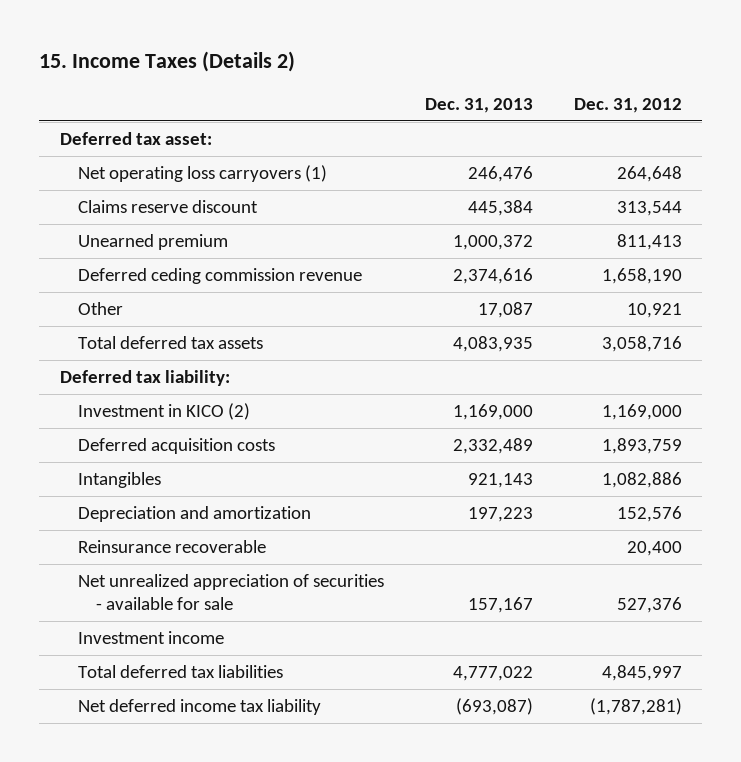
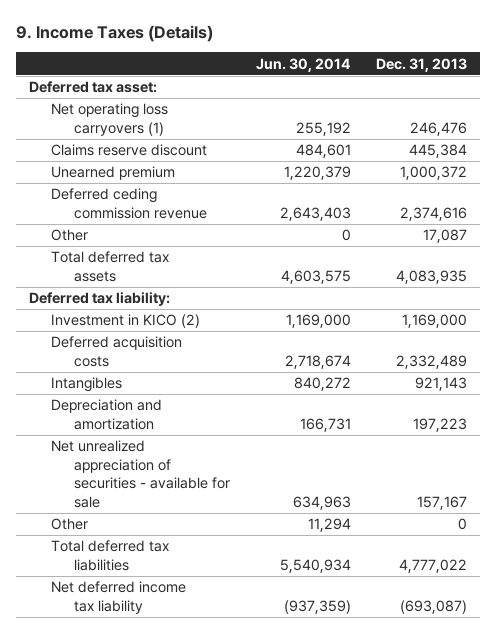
[39,51,296,73] 15. Income Taxes (Details 2) -> [15,25,213,43] 9. Income Taxes (Details)
[573,97,682,113] Dec. 31, 2012 -> none
none -> [255,57,351,72] Jun. 30, 2014
[77,539,266,553] Reinsurance recoverable -> none
[77,630,224,644] Investment income -> none
none -> [51,518,89,531] Other

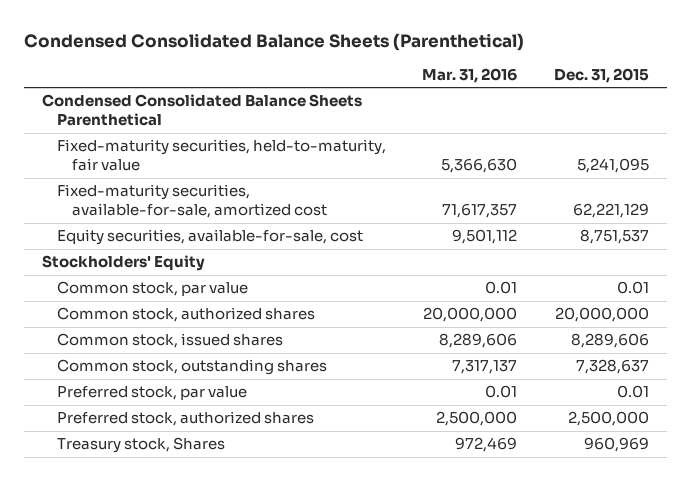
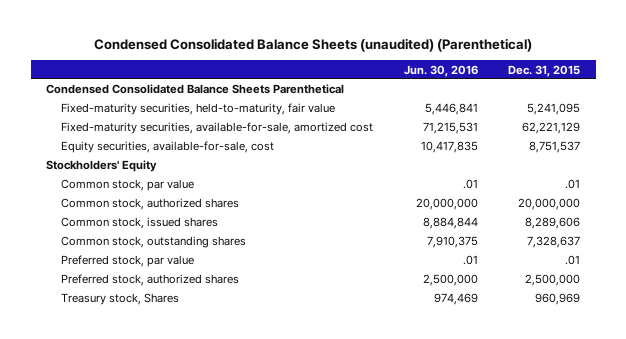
[23,32,524,51] Condensed Consolidated Balance Sheets (Parenthetical) -> [94,37,533,52] Condensed Consolidated Balance Sheets (unaudited) (Parenthetical)
[422,67,518,83] Mar. 31, 2016 -> none
none -> [403,64,478,77] Jun. 30, 2016
[616,281,649,295] 0.01 -> [565,179,581,190] .01
[616,385,649,399] 0.01 -> [565,255,581,266] .01

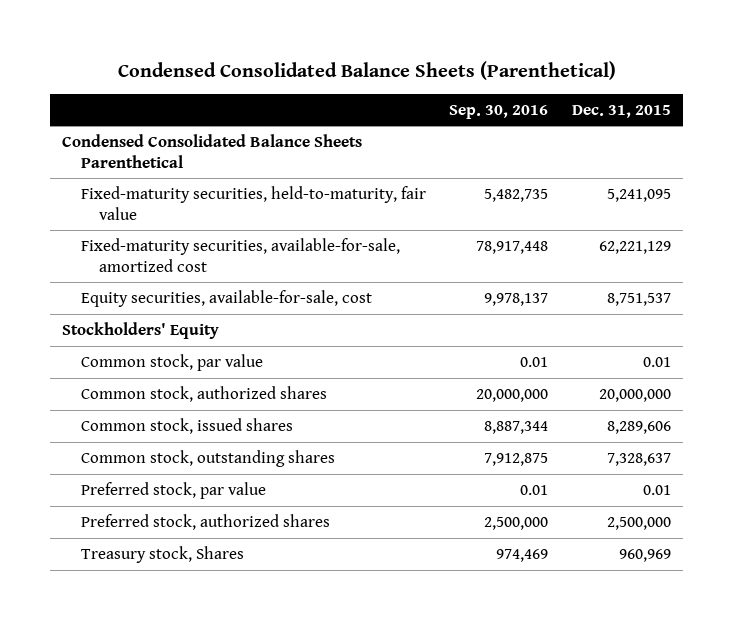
[94,37,533,52] Condensed Consolidated Balance Sheets (unaudited) (Parenthetical) -> [117,60,616,80] Condensed Consolidated Balance Sheets (Parenthetical)
[403,64,478,77] Jun. 30, 2016 -> none
none -> [449,104,549,119] Sep. 30, 2016
[565,179,581,190] .01 -> [643,357,672,368] 0.01
[565,255,581,266] .01 -> [643,485,672,496] 0.01

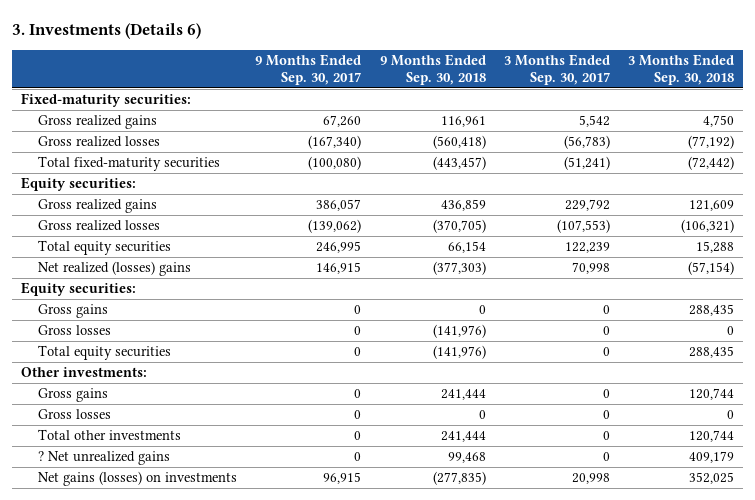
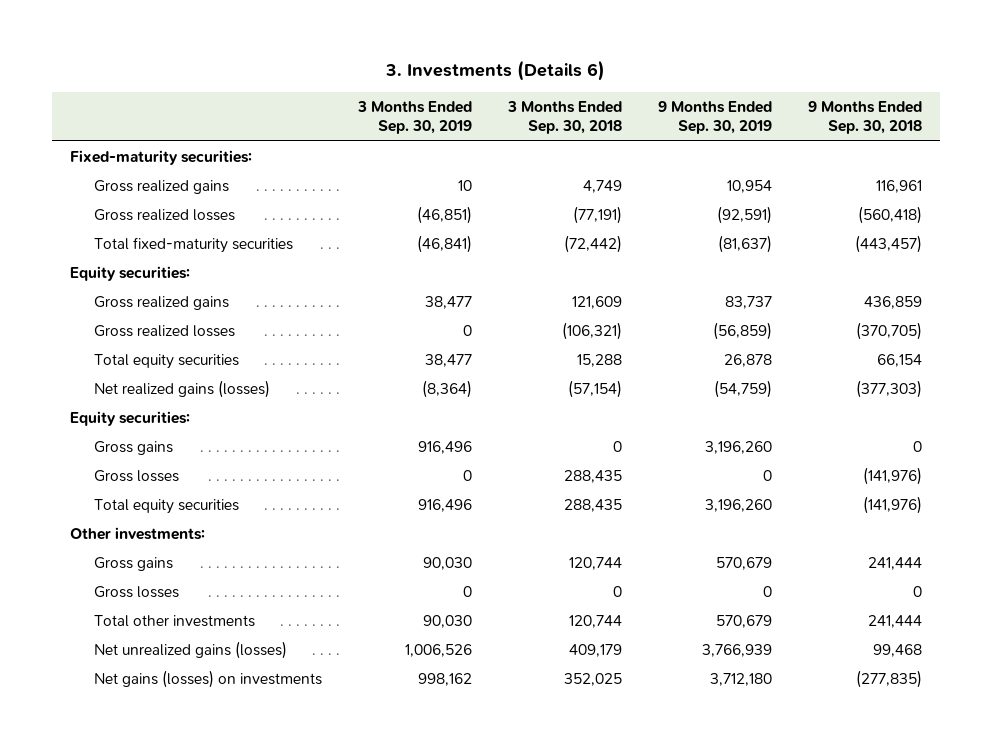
[255,53,362,85] 9 Months Ended Sep. 30, 2017 -> none
[503,53,610,85] 3 Months Ended Sep. 30, 2017 -> none
none -> [356,100,472,135] 3 Months Ended Sep. 30, 2019
none -> [658,100,773,135] 9 Months Ended Sep. 30, 2019
[702,115,734,128] 4,750 -> [582,180,622,194] 4,749
[687,135,734,150] (77,192) -> [572,206,622,225] (77,191)
[38,261,192,277] Net realized (losses) gains -> [93,380,270,399] Net realized gains (losses)
[688,304,734,317] 288,435 -> [612,441,622,453] 0
[726,326,734,336] 0 -> [563,470,622,484] 288,435
[38,451,171,466] ? Net unrealized gains -> [93,641,287,660] Net unrealized gains (losses)

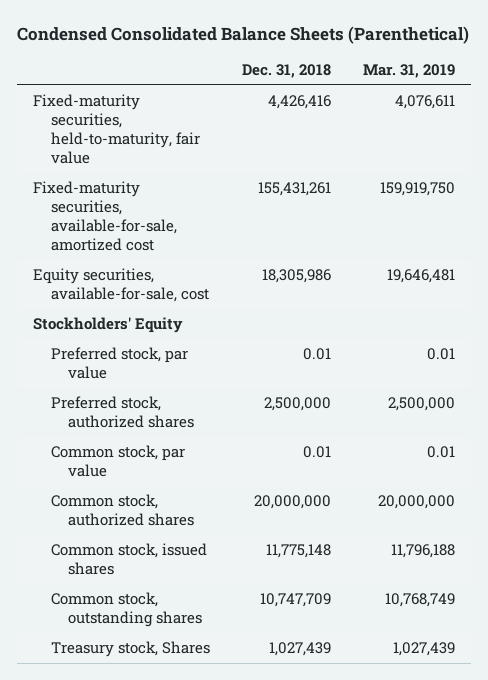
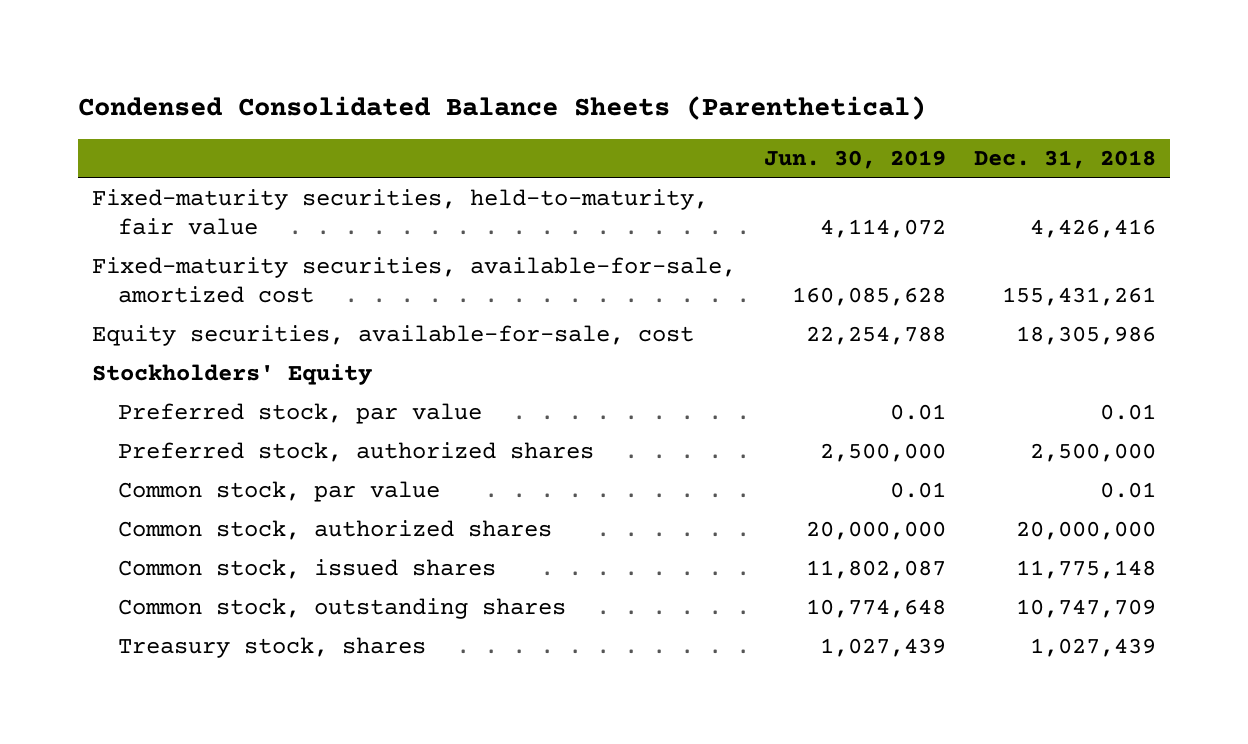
[363,63,456,78] Mar. 31, 2019 -> none
none -> [763,150,946,170] Jun. 30, 2019
[50,641,210,658] Treasury stock, Shares -> [117,637,426,659] Treasury stock, shares

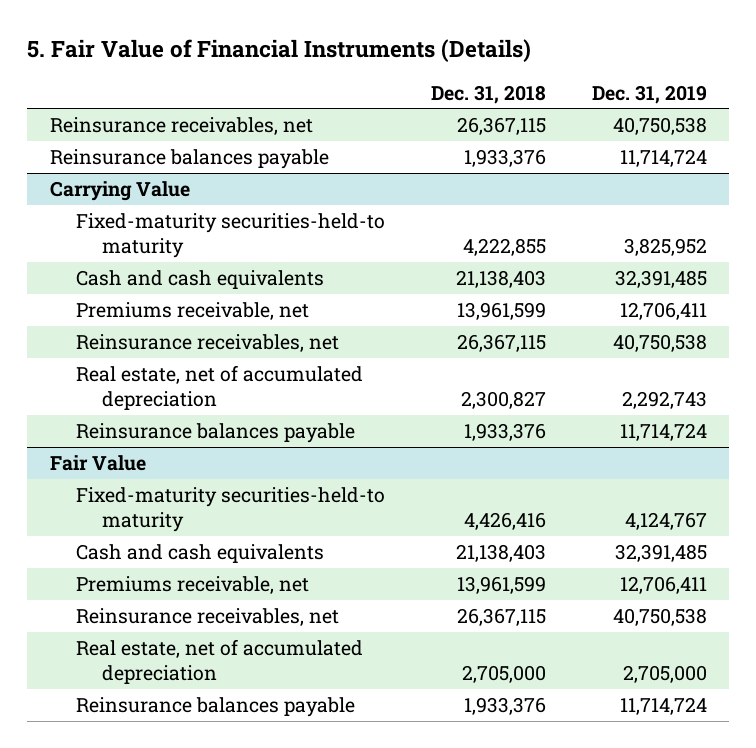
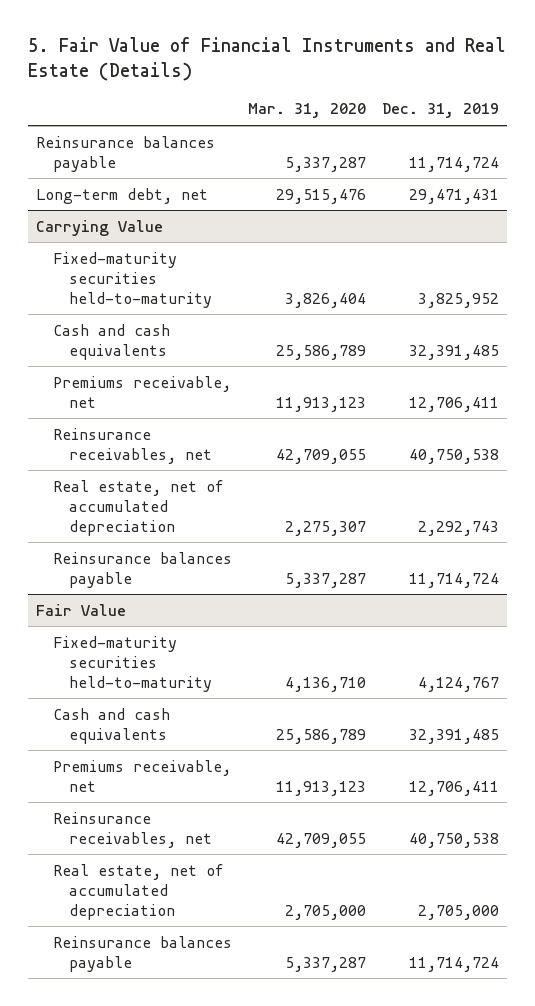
[26,39,531,63] 5. Fair Value of Financial Instruments (Details) -> [27,37,506,82] 5. Fair Value of Financial Instruments and Real Estate (Details)
[430,84,546,104] Dec. 31, 2018 -> none
none -> [247,103,366,119] Mar. 31, 2020
[49,116,313,135] Reinsurance receivables, net -> none
none -> [35,187,208,204] Long-term debt, net
[76,212,386,258] Fixed-maturity securities-held-to maturity -> [52,251,213,308] Fixed-maturity securities held-to-maturity
[76,486,386,532] Fixed-maturity securities-held-to maturity -> [52,635,213,692] Fixed-maturity securities held-to-maturity

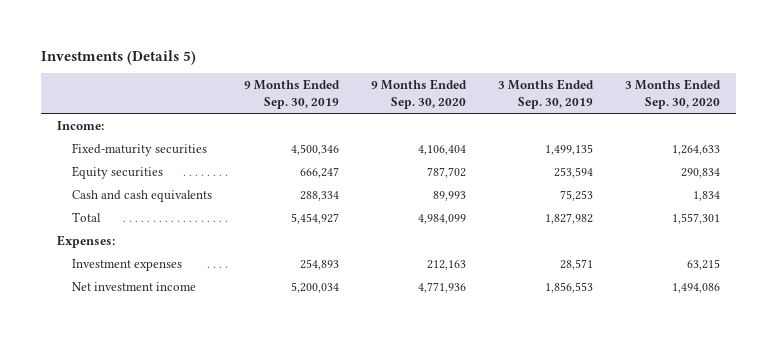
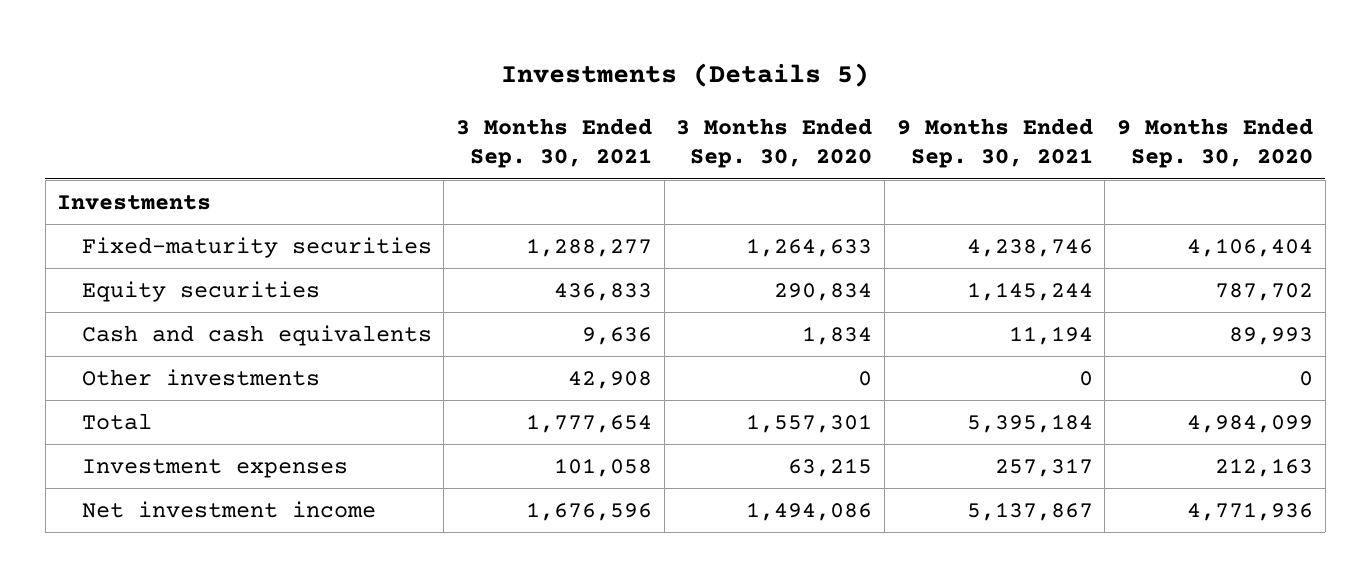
[244,79,341,109] 9 Months Ended Sep. 30, 2019 -> none
[498,79,595,109] 3 Months Ended Sep. 30, 2019 -> none
none -> [455,117,652,169] 3 Months Ended Sep. 30, 2021
none -> [896,117,1093,169] 9 Months Ended Sep. 30, 2021
[56,120,104,130] Income: -> none
none -> [57,194,212,210] Investments
none -> [81,368,320,386] Other investments
[56,234,115,248] Expenses: -> none

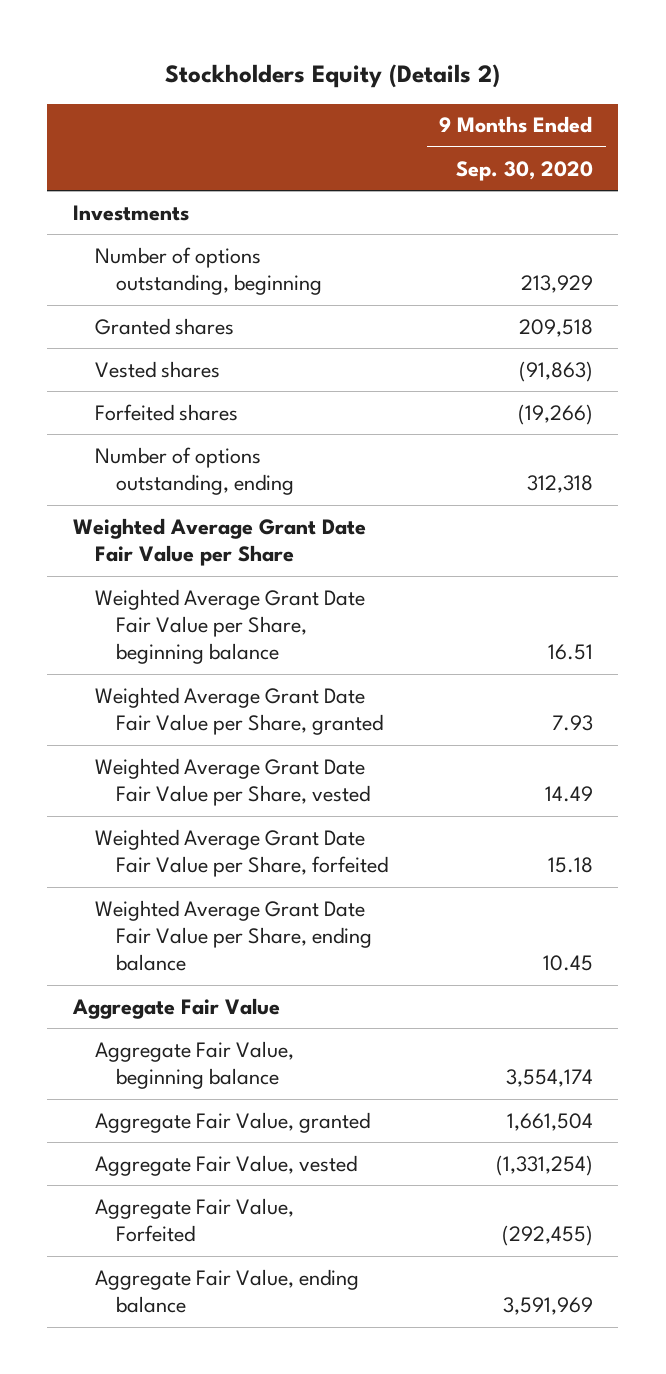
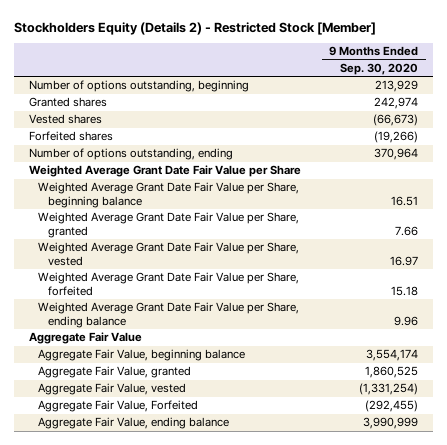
[164,63,500,88] Stockholders Equity (Details 2) -> [14,21,377,35] Stockholders Equity (Details 2) - Restricted Stock [Member]
[73,204,190,221] Investments -> none
[518,318,593,337] 209,518 -> [374,97,419,110] 242,974
[518,360,593,382] (91,863) -> [373,114,419,127] (66,673)
[526,475,593,494] 312,318 -> [374,148,419,161] 370,964
[551,715,593,732] 7.93 -> [395,225,419,236] 7.66
[544,786,593,803] 14.49 -> [390,255,419,266] 16.97
[542,955,593,972] 10.45 -> [394,315,419,326] 9.96
[506,1112,593,1131] 1,661,504 -> [365,366,419,379] 1,860,525
[502,1297,593,1316] 3,591,969 -> [363,417,419,430] 3,990,999

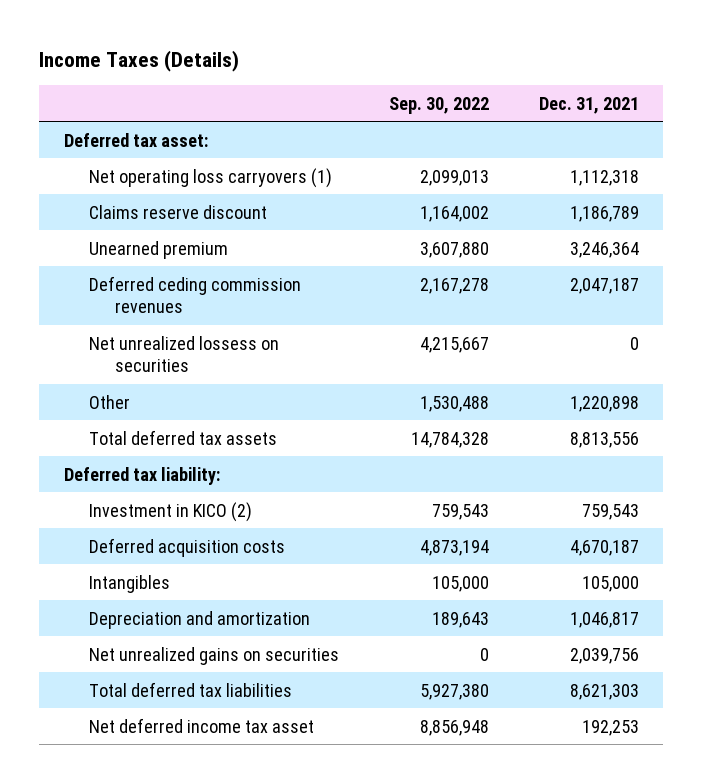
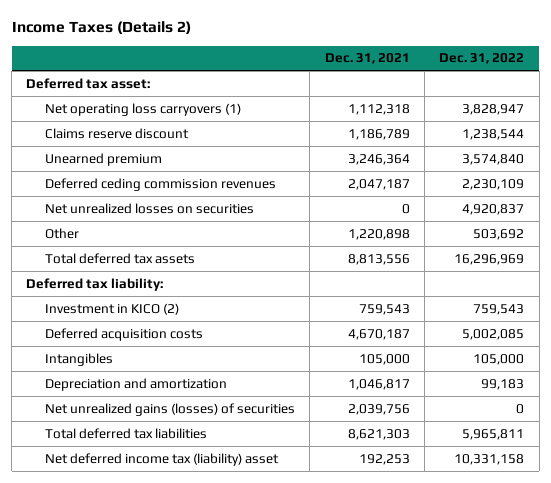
[38,49,239,72] Income Taxes (Details) -> [11,21,191,35] Income Taxes (Details 2)
[388,96,489,114] Sep. 30, 2022 -> none
none -> [439,53,525,65] Dec. 31, 2022
[89,335,280,373] Net unrealized lossess on securities -> [44,202,254,214] Net unrealized losses on securities
[89,646,340,665] Net unrealized gains on securities -> [44,402,295,416] Net unrealized gains (losses) of securities
[89,717,315,733] Net deferred income tax asset -> [44,452,279,466] Net deferred income tax (liability) asset

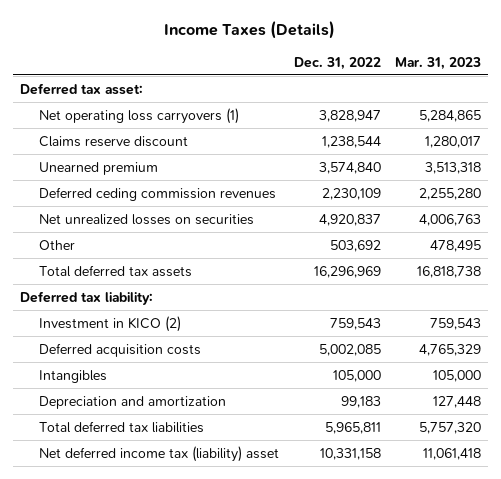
[11,21,191,35] Income Taxes (Details 2) -> [164,20,336,39] Income Taxes (Details)
[324,53,410,65] Dec. 31, 2021 -> none
none -> [394,56,481,70] Mar. 31, 2023
[44,402,295,416] Net unrealized gains (losses) of securities -> none

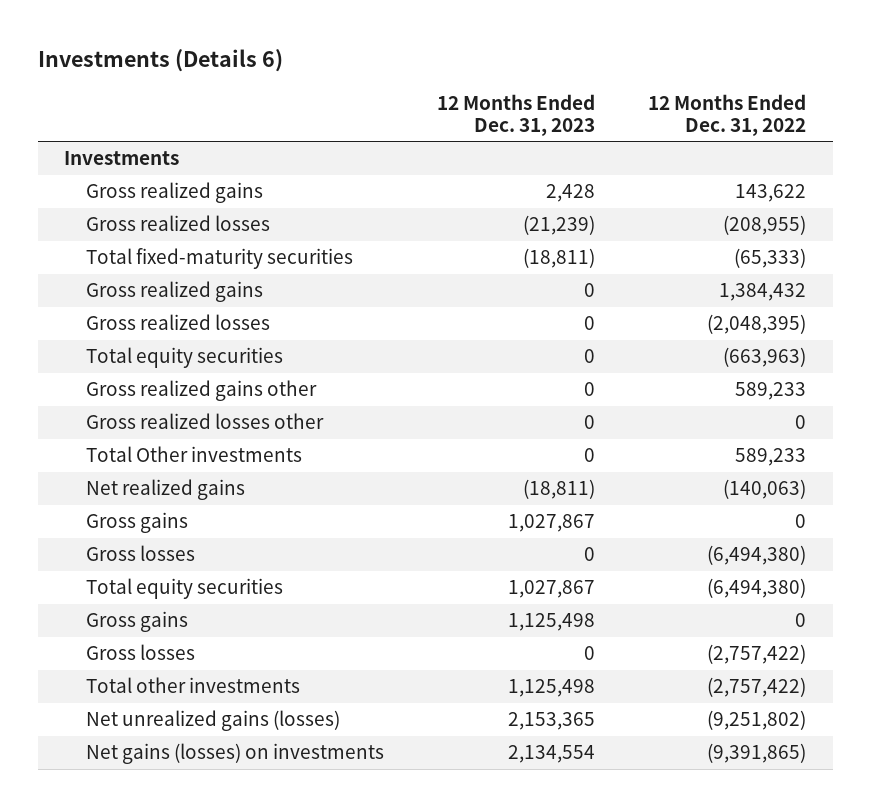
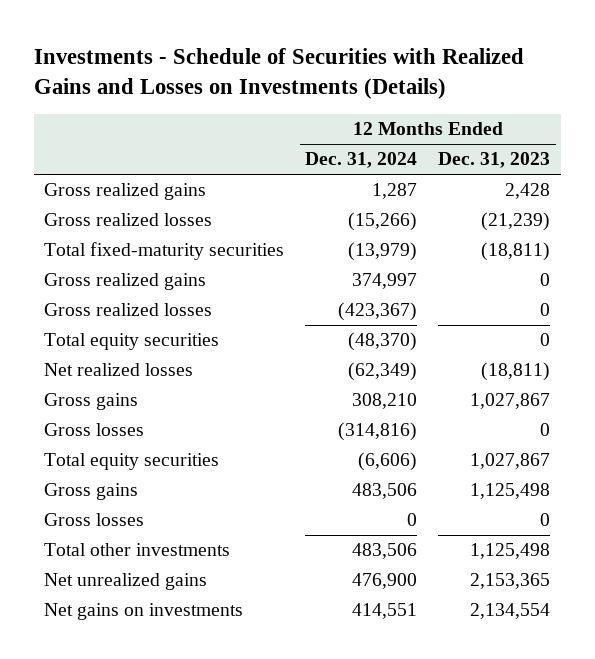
[38,49,284,73] Investments (Details 6) -> [33,48,524,100] Investments - Schedule of Securities with Realized Gains and Losses on Investments (Details)
[648,93,807,136] 12 Months Ended Dec. 31, 2022 -> none
none -> [305,152,418,169] Dec. 31, 2024
[64,151,180,166] Investments -> none
[86,380,318,402] Gross realized gains other -> none
[86,413,325,430] Gross realized losses other -> none
[86,446,303,463] Total Other investments -> none
[86,479,246,501] Net realized gains -> [44,363,194,377] Net realized losses
[86,710,341,732] Net unrealized gains (losses) -> [44,573,208,591] Net unrealized gains
[86,743,385,765] Net gains (losses) on investments -> [44,603,244,621] Net gains on investments

